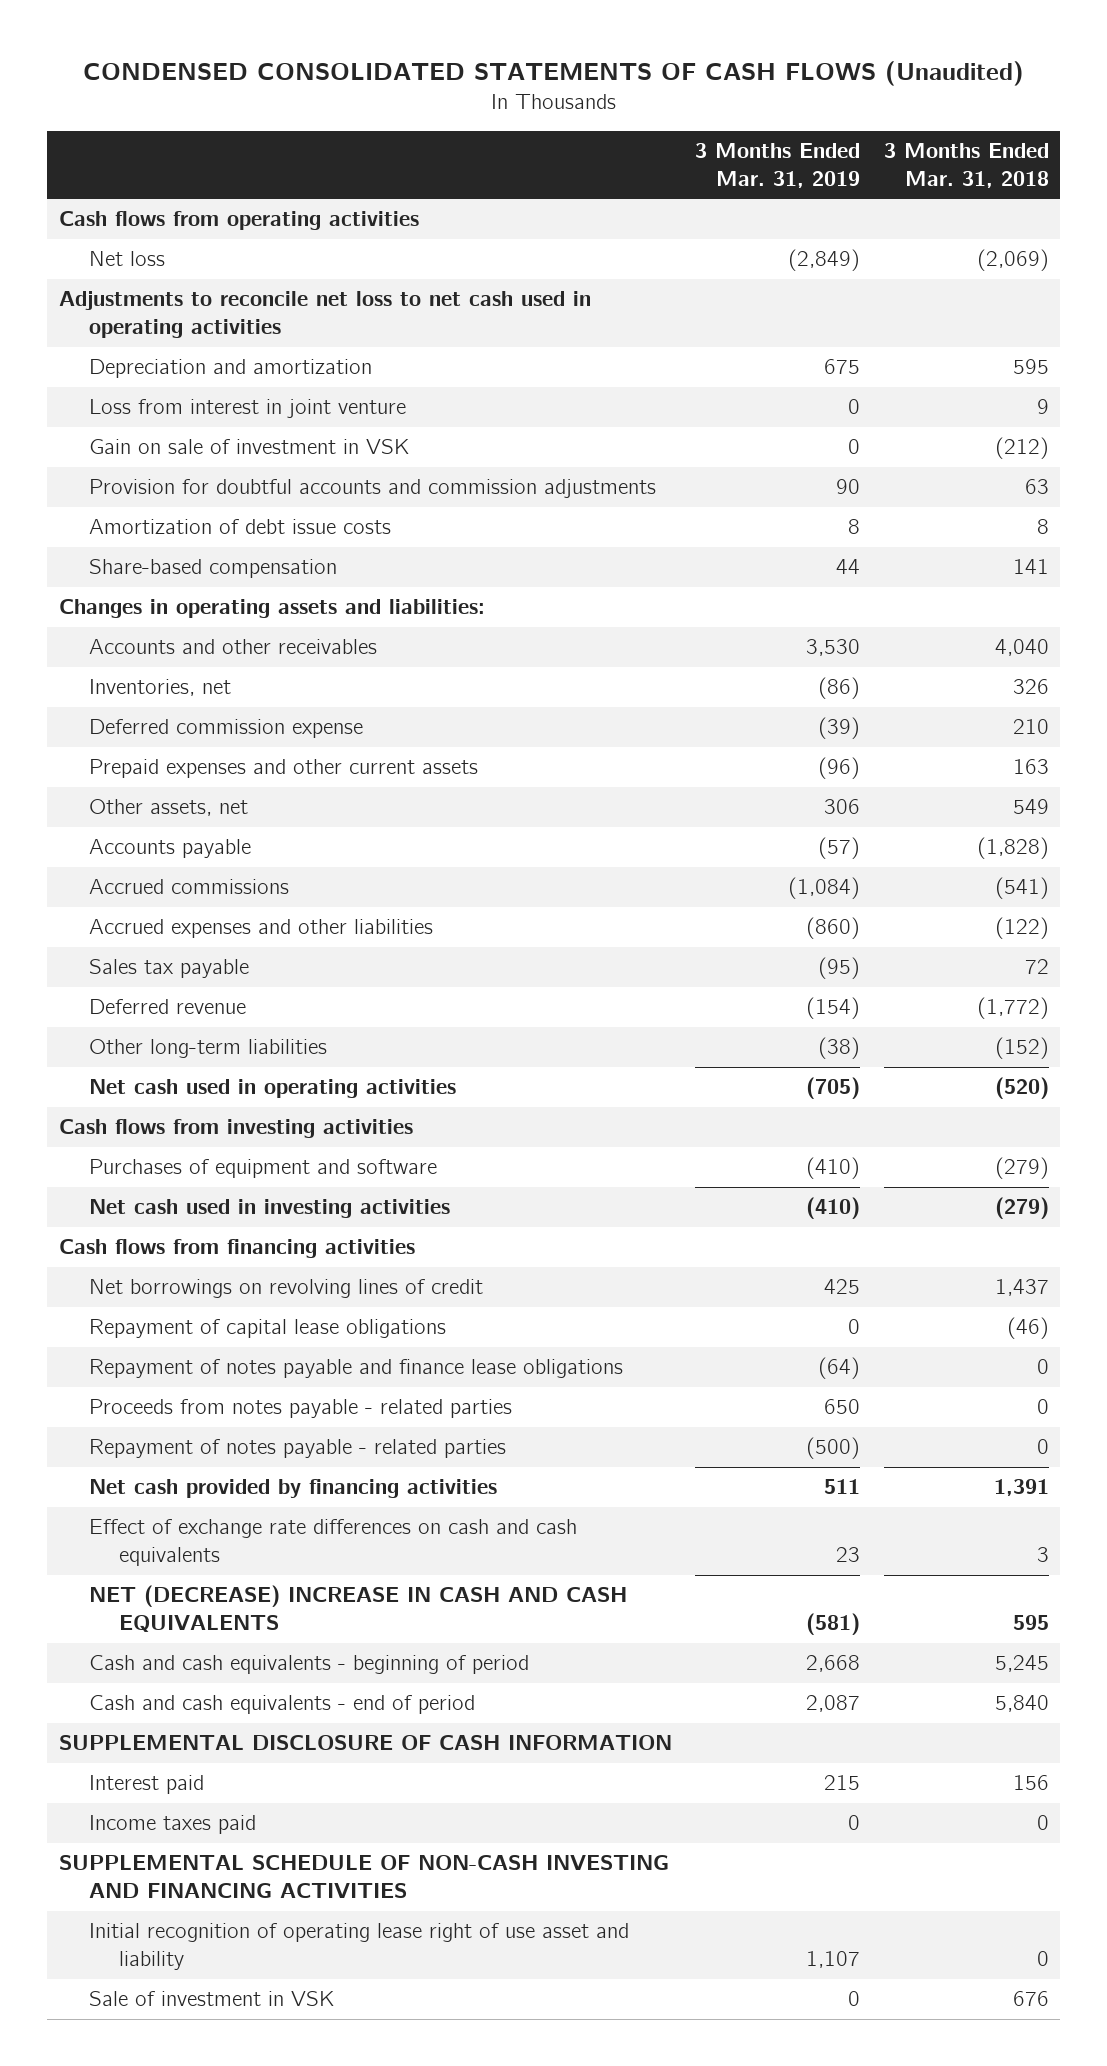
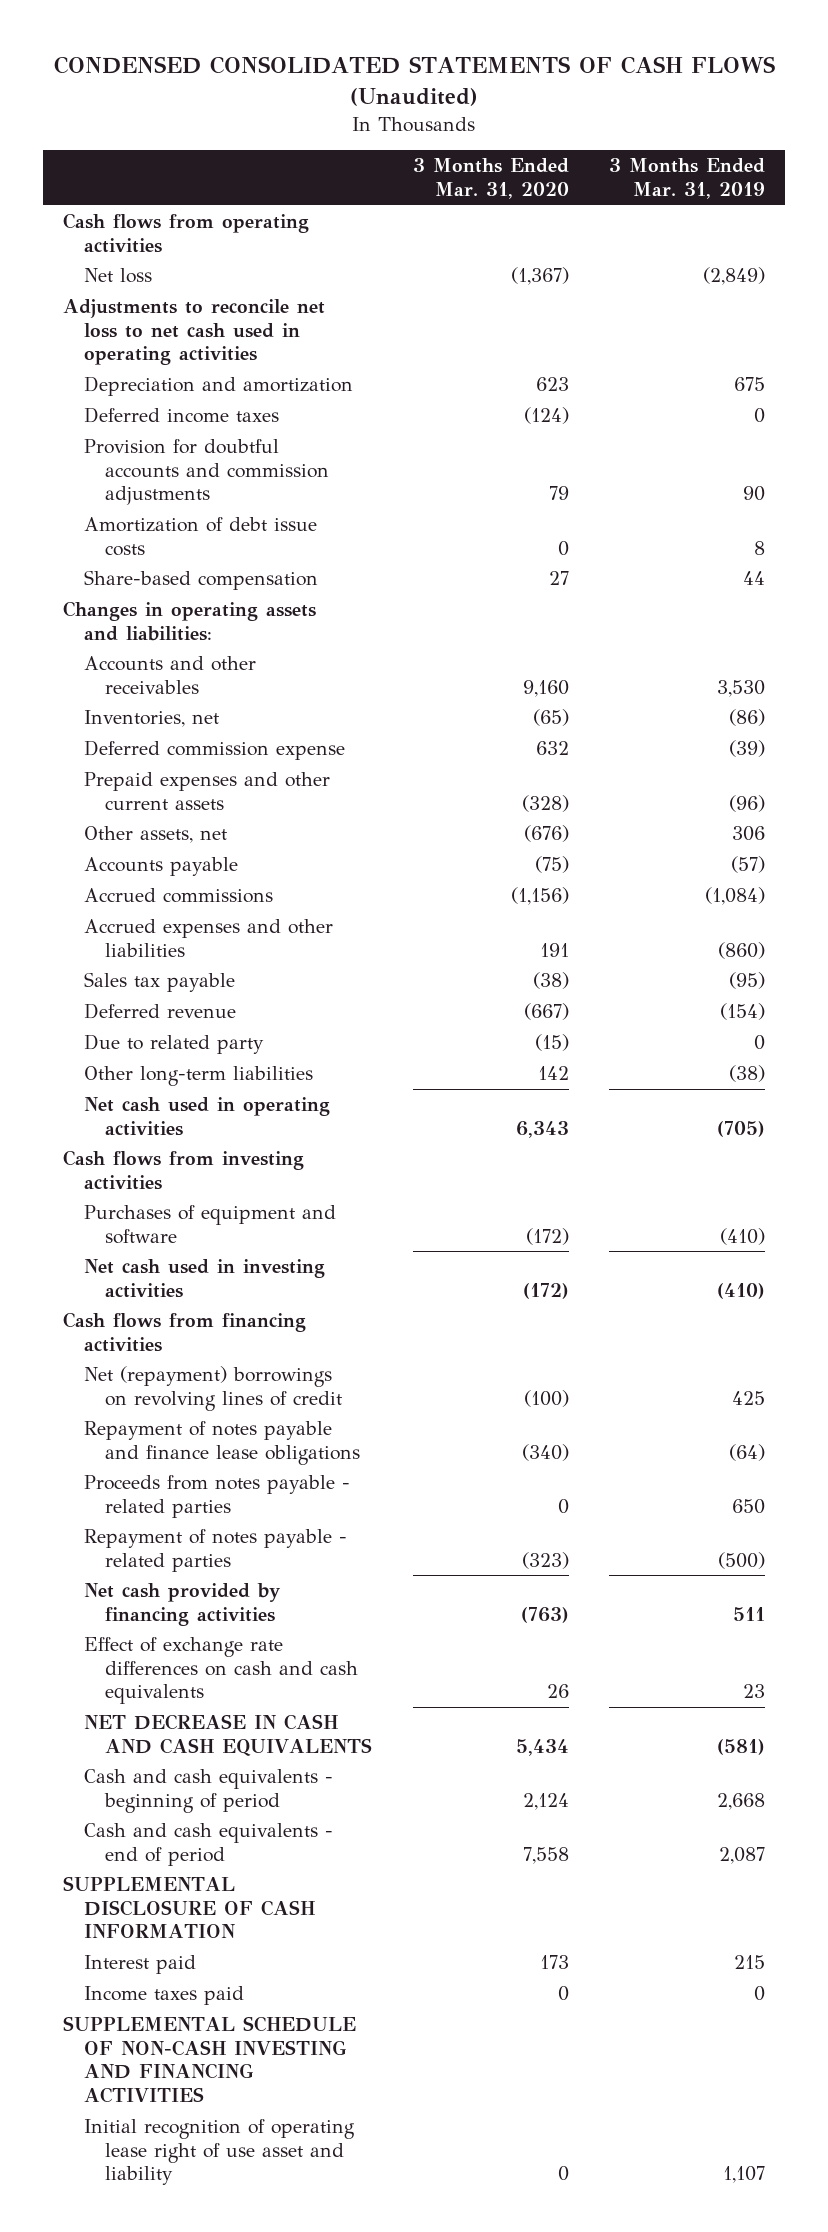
[883,143,1049,188] 3 Months Ended Mar. 31, 2018 -> none
none -> [412,158,569,200] 3 Months Ended Mar. 31, 2020
[88,399,406,419] Loss from interest in joint venture -> none
[88,439,409,455] Gain on sale of investment in VSK -> none
none -> [84,407,280,424] Deferred income taxes
none -> [84,1034,265,1055] Due to related party
[88,1319,446,1339] Repayment of capital lease obligations -> none
[88,1279,483,1299] Net borrowings on revolving lines of credit -> [84,1366,343,1411] Net (repayment) borrowings on revolving lines of credit
[88,1585,627,1633] NET (DECREASE) INCREASE IN CASH AND CASH EQUIVALENTS -> [84,1714,373,1756] NET DECREASE IN CASH AND CASH EQUIVALENTS
[88,1991,334,2007] Sale of investment in VSK -> none

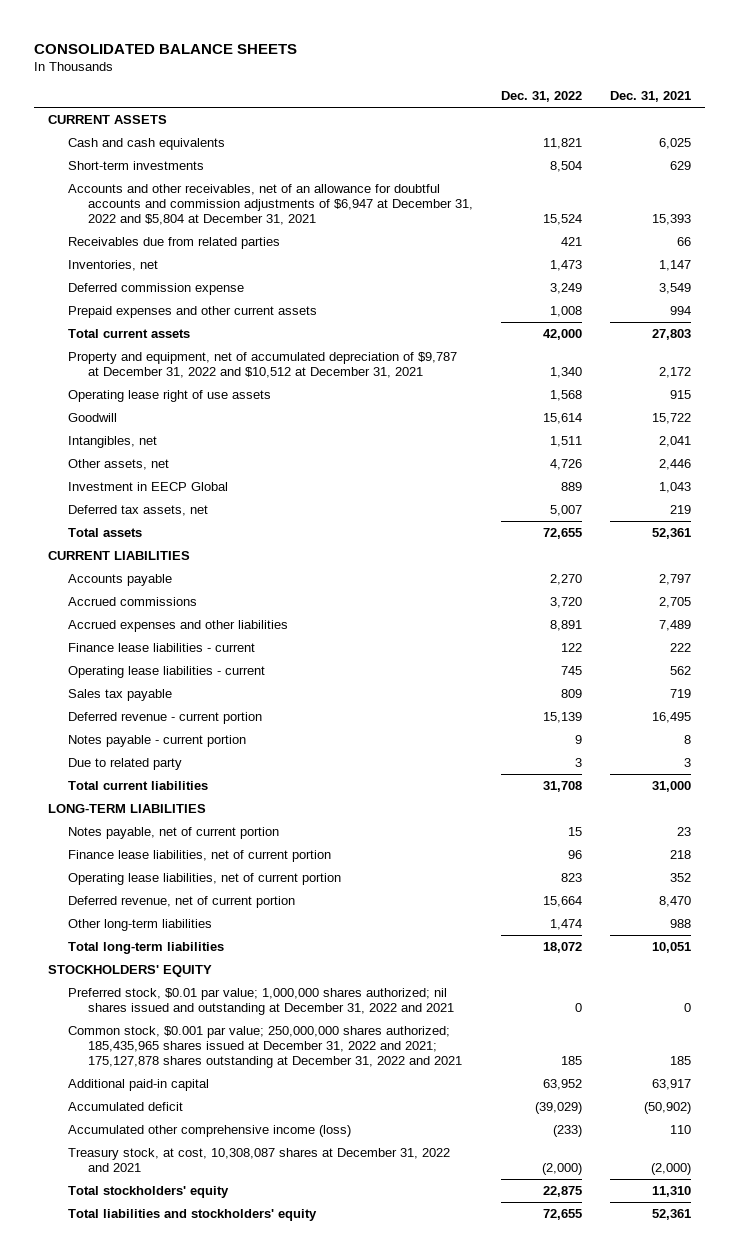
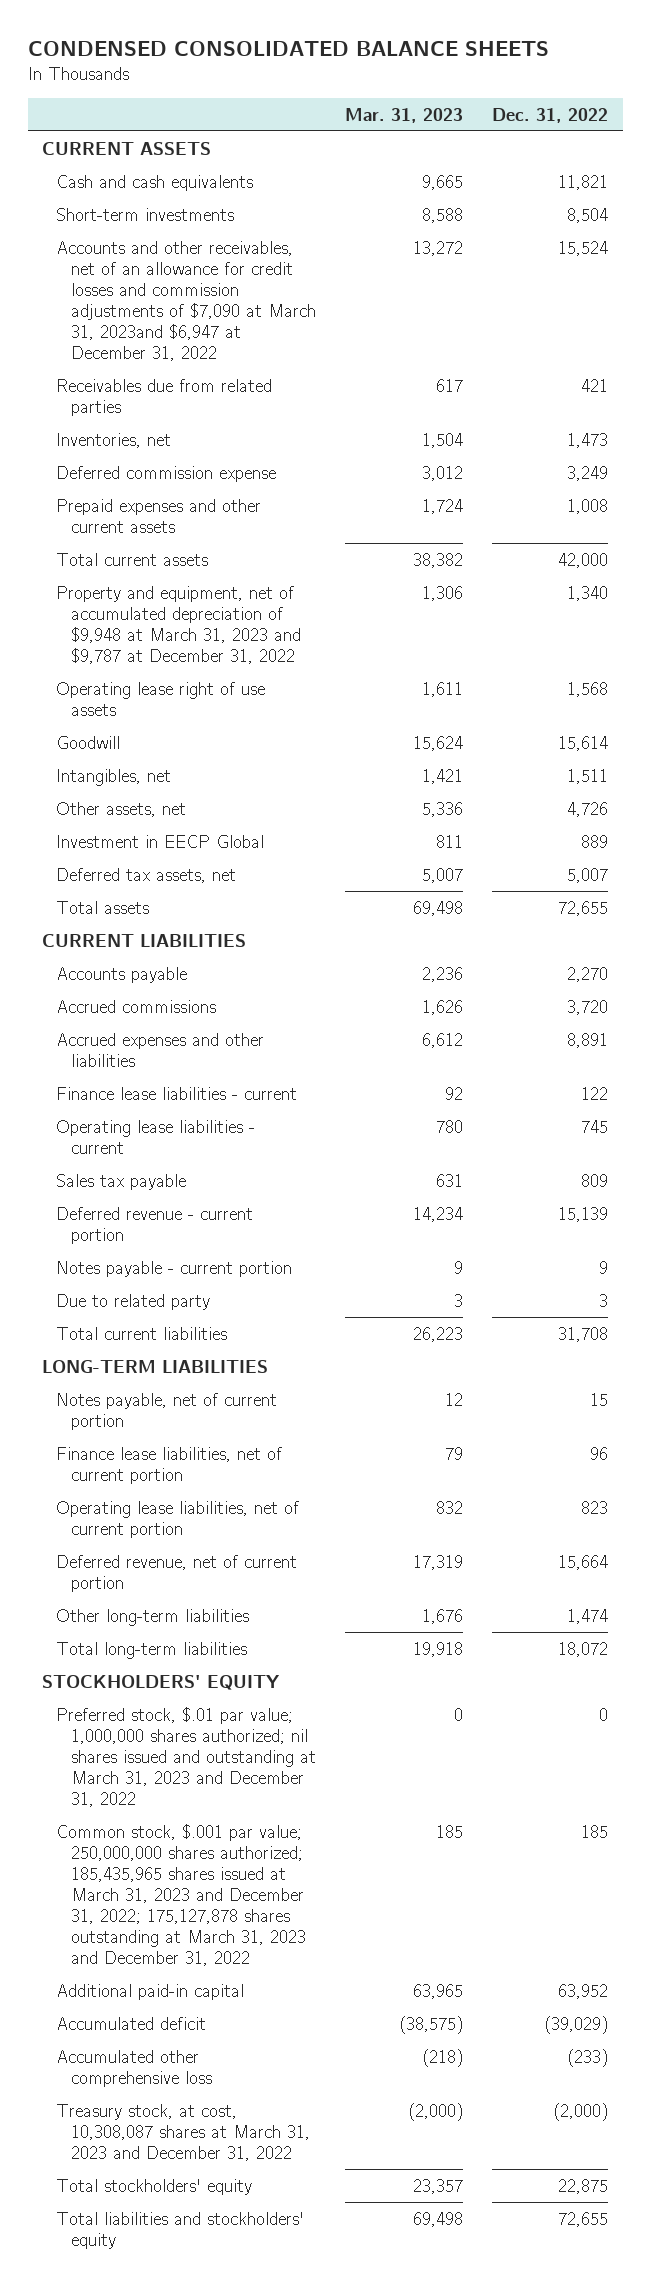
[33,43,297,54] CONSOLIDATED BALANCE SHEETS -> [27,40,549,56] CONDENSED CONSOLIDATED BALANCE SHEETS
[609,91,691,103] Dec. 31, 2021 -> none
none -> [344,107,463,123] Mar. 31, 2023
[67,184,473,226] Accounts and other receivables, net of an allowance for doubtful accounts and commission adjustments of $6,947 at December 31, 2022 and $5,804 at December 31, 2021 -> [56,240,316,361] Accounts and other receivables, net of an allowance for credit losses and commission adjustments of $7,090 at March 31, 2023and $6,947 at December 31, 2022
[67,352,457,379] Property and equipment, net of accumulated depreciation of $9,787 at December 31, 2022 and $10,512 at December 31, 2021 -> [56,585,301,664] Property and equipment, net of accumulated depreciation of $9,948 at March 31, 2023 and $9,787 at December 31, 2022
[67,988,454,1016] Preferred stock, $0.01 par value; 1,000,000 shares authorized; nil shares issued and outstanding at December 31, 2022 and 2021 -> [56,1706,316,1807] Preferred stock, $.01 par value; 1,000,000 shares authorized; nil shares issued and outstanding at March 31, 2023 and December 31, 2022
[67,1026,462,1069] Common stock, $0.001 par value; 250,000,000 shares authorized; 185,435,965 shares issued at December 31, 2022 and 2021; 175,127,878 shares outstanding at December 31, 2022 and 2021 -> [56,1823,306,1966] Common stock, $.001 par value; 250,000,000 shares authorized; 185,435,965 shares issued at March 31, 2023 and December 31, 2022; 175,127,878 shares outstanding at March 31, 2023 and December 31, 2022
[67,1125,351,1138] Accumulated other comprehensive income (loss) -> [56,2049,212,2087] Accumulated other comprehensive loss
[67,1148,450,1173] Treasury stock, at cost, 10,308,087 shares at December 31, 2022 and 2021 -> [56,2103,310,2161] Treasury stock, at cost, 10,308,087 shares at March 31, 2023 and December 31, 2022

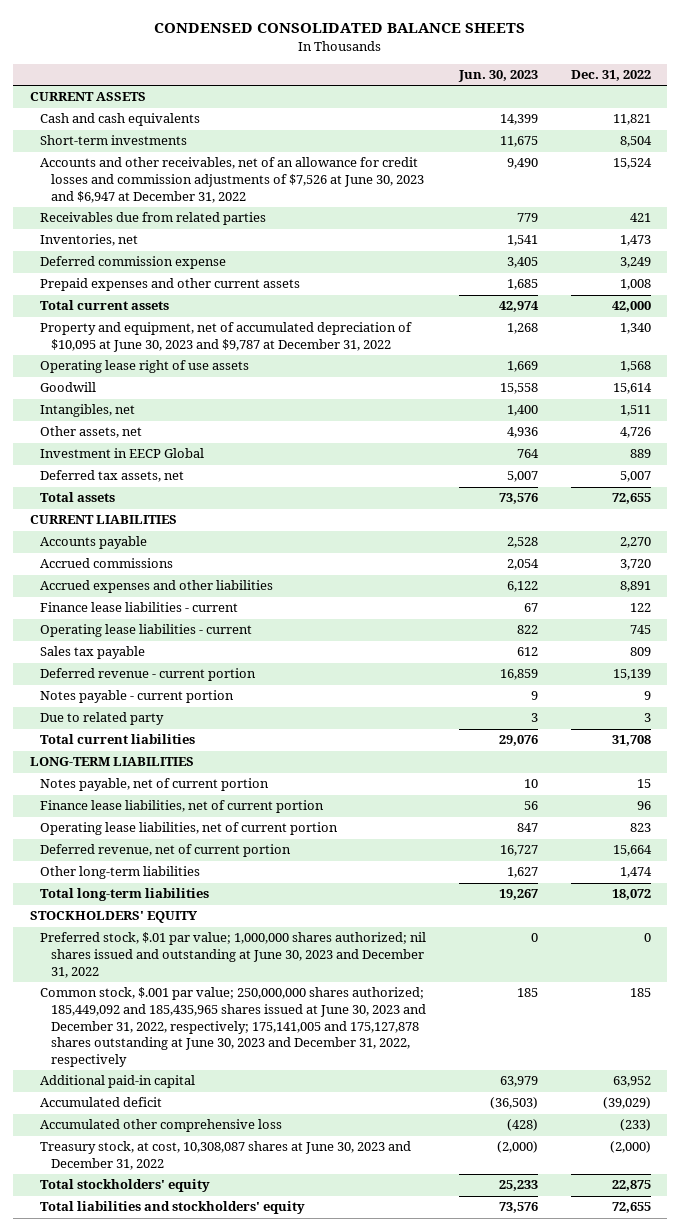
[344,107,463,123] Mar. 31, 2023 -> none
none -> [458,69,539,82] Jun. 30, 2023
[56,240,316,361] Accounts and other receivables, net of an allowance for credit losses and commission adjustments of $7,090 at March 31, 2023and $6,947 at December 31, 2022 -> [40,157,424,203] Accounts and other receivables, net of an allowance for credit losses and commission adjustments of $7,526 at June 30, 2023 and $6,947 at December 31, 2022
[56,585,301,664] Property and equipment, net of accumulated depreciation of $9,948 at March 31, 2023 and $9,787 at December 31, 2022 -> [40,322,413,353] Property and equipment, net of accumulated depreciation of $10,095 at June 30, 2023 and $9,787 at December 31, 2022
[56,1706,316,1807] Preferred stock, $.01 par value; 1,000,000 shares authorized; nil shares issued and outstanding at March 31, 2023 and December 31, 2022 -> [40,932,427,978] Preferred stock, $.01 par value; 1,000,000 shares authorized; nil shares issued and outstanding at June 30, 2023 and December 31, 2022
[56,1823,306,1966] Common stock, $.001 par value; 250,000,000 shares authorized; 185,435,965 shares issued at March 31, 2023 and December 31, 2022; 175,127,878 shares outstanding at March 31, 2023 and December 31, 2022 -> [40,987,426,1068] Common stock, $.001 par value; 250,000,000 shares authorized; 185,449,092 and 185,435,965 shares issued at June 30, 2023 and December 31, 2022, respectively; 175,141,005 and 175,127,878 shares outstanding at June 30, 2023 and December 31, 2022, respectively
[56,2103,310,2161] Treasury stock, at cost, 10,308,087 shares at March 31, 2023 and December 31, 2022 -> [40,1141,412,1171] Treasury stock, at cost, 10,308,087 shares at June 30, 2023 and December 31, 2022

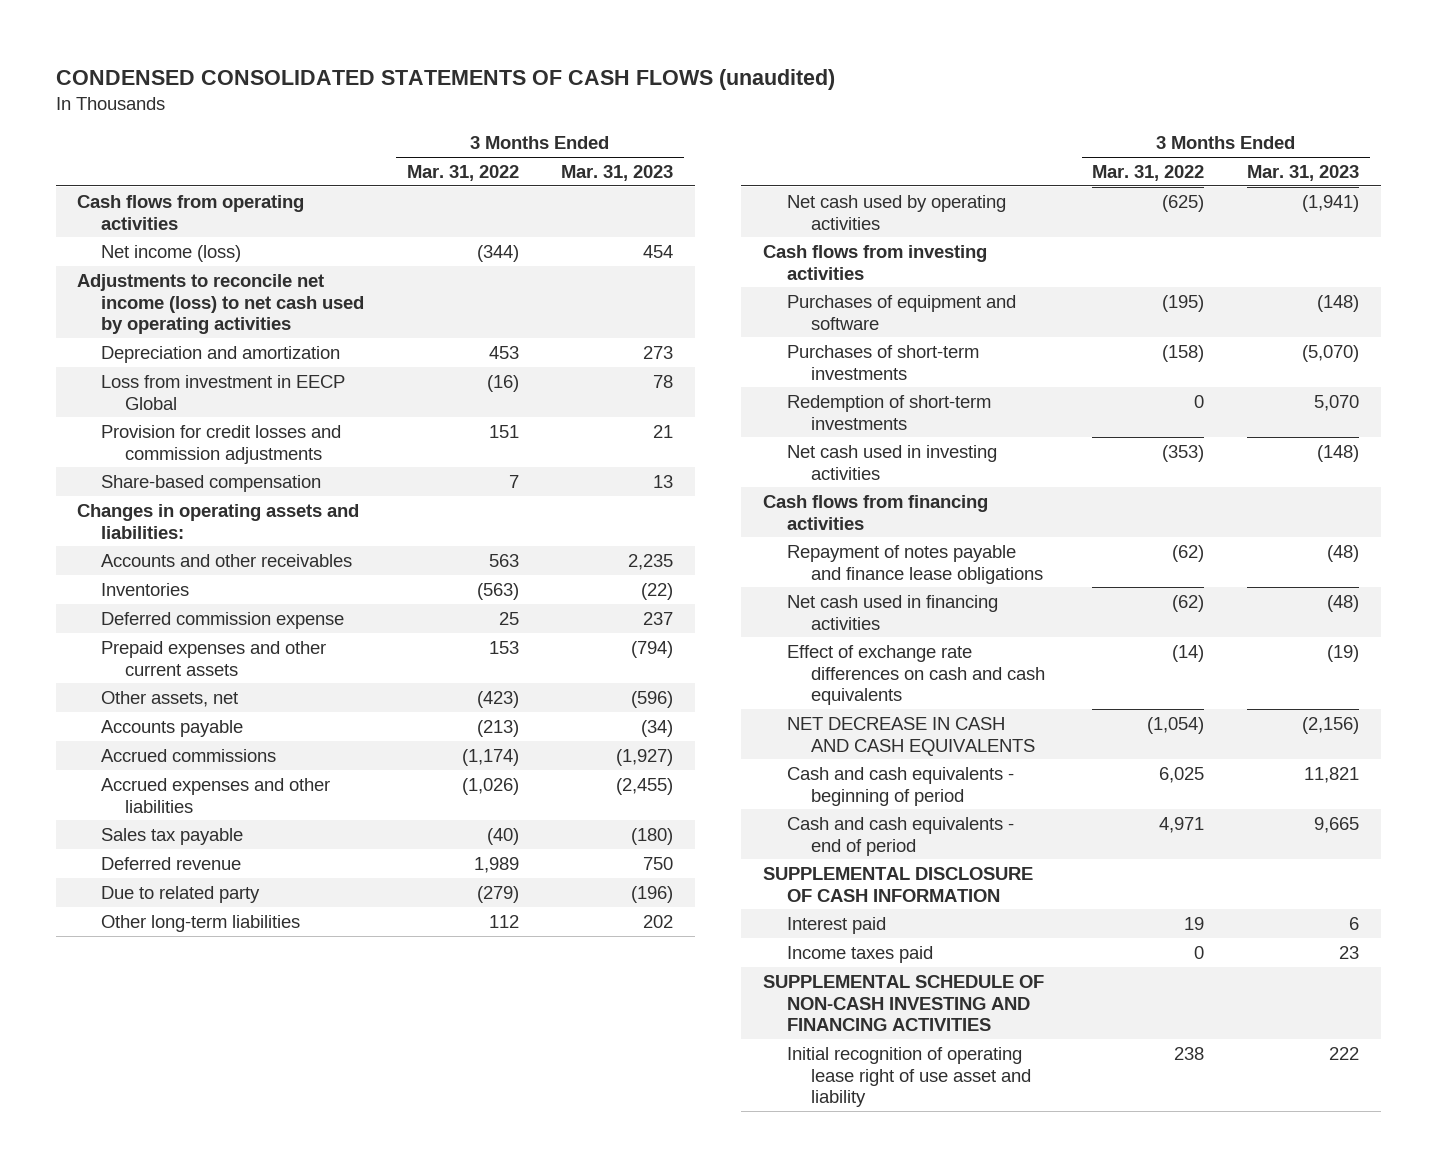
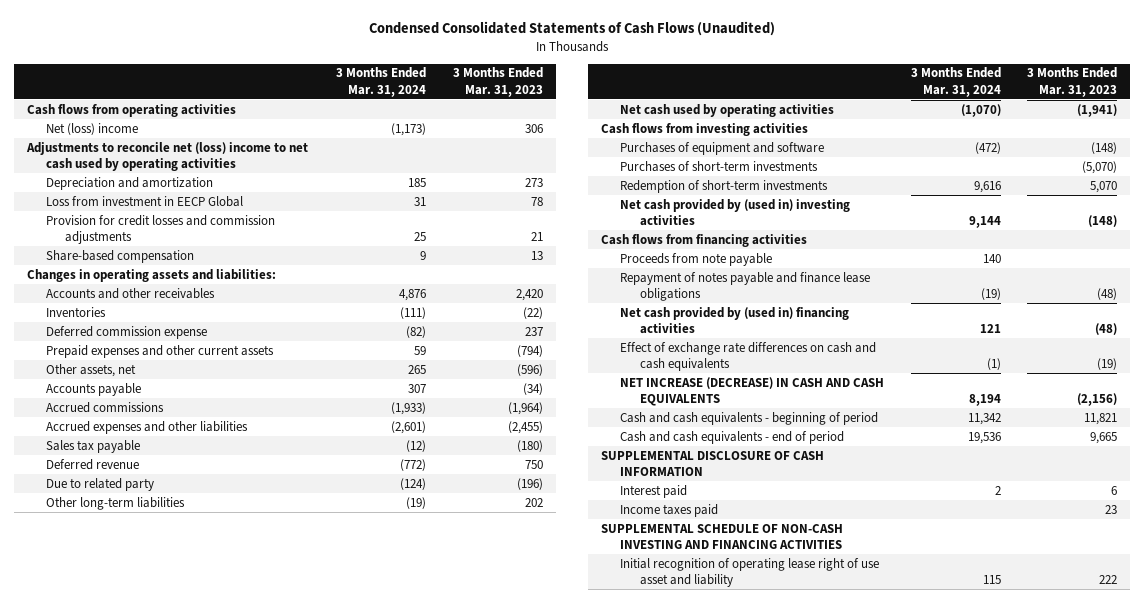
[55,68,835,90] CONDENSED CONSOLIDATED STATEMENTS OF CASH FLOWS (unaudited) -> [369,21,776,37] Condensed Consolidated Statements of Cash Flows (Unaudited)
[406,164,519,181] Mar. 31, 2022 -> none
none -> [336,67,427,97] 3 Months Ended Mar. 31, 2024
[100,244,241,262] Net income (loss) -> [46,122,139,135] Net (loss) income
[643,244,674,258] 454 -> [524,123,543,133] 306
[76,273,364,335] Adjustments to reconcile net income (loss) to net cash used by operating activities -> [25,141,308,172] Adjustments to reconcile net (loss) income to net cash used by operating activities
[628,553,674,570] 2,235 -> [515,288,543,301] 2,420
[616,748,674,766] (1,927) -> [507,401,543,415] (1,964)
[786,444,997,480] Net cash used in investing activities -> [620,198,851,227] Net cash provided by (used in) investing activities
none -> [620,252,773,266] Proceeds from note payable
[786,594,998,630] Net cash used in financing activities -> [620,306,850,335] Net cash provided by (used in) financing activities
[786,716,1035,756] NET DECREASE IN CASH AND CASH EQUIVALENTS -> [620,376,885,407] NET INCREASE (DECREASE) IN CASH AND CASH EQUIVALENTS

